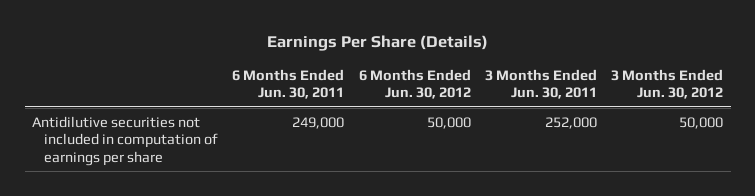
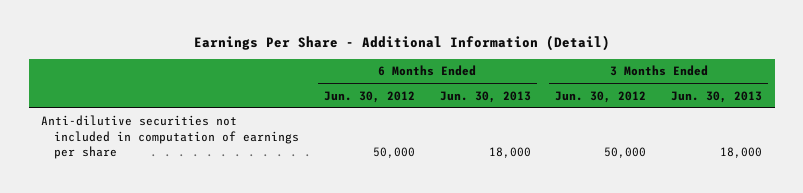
[266,35,488,52] Earnings Per Share (Details) -> [193,35,610,52] Earnings Per Share - Additional Information (Detail)
[232,69,345,100] 6 Months Ended Jun. 30, 2011 -> none
[484,69,597,100] 3 Months Ended Jun. 30, 2011 -> none
none -> [439,90,531,103] Jun. 30, 2013
none -> [671,90,763,103] Jun. 30, 2013
[31,115,218,166] Antidilutive securities not included in computation of earnings per share -> [41,115,299,159] Anti-dilutive securities not included in computation of earnings per share

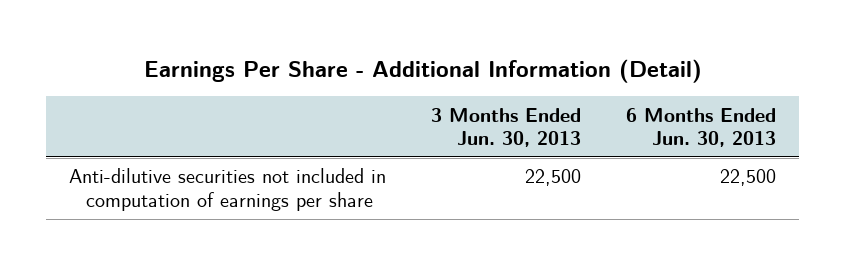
[323,90,415,103] Jun. 30, 2012 -> none
[555,90,647,103] Jun. 30, 2012 -> none
[488,146,531,158] 18,000 -> [720,169,777,187] 22,500
[720,146,763,158] 18,000 -> [525,169,582,187] 22,500

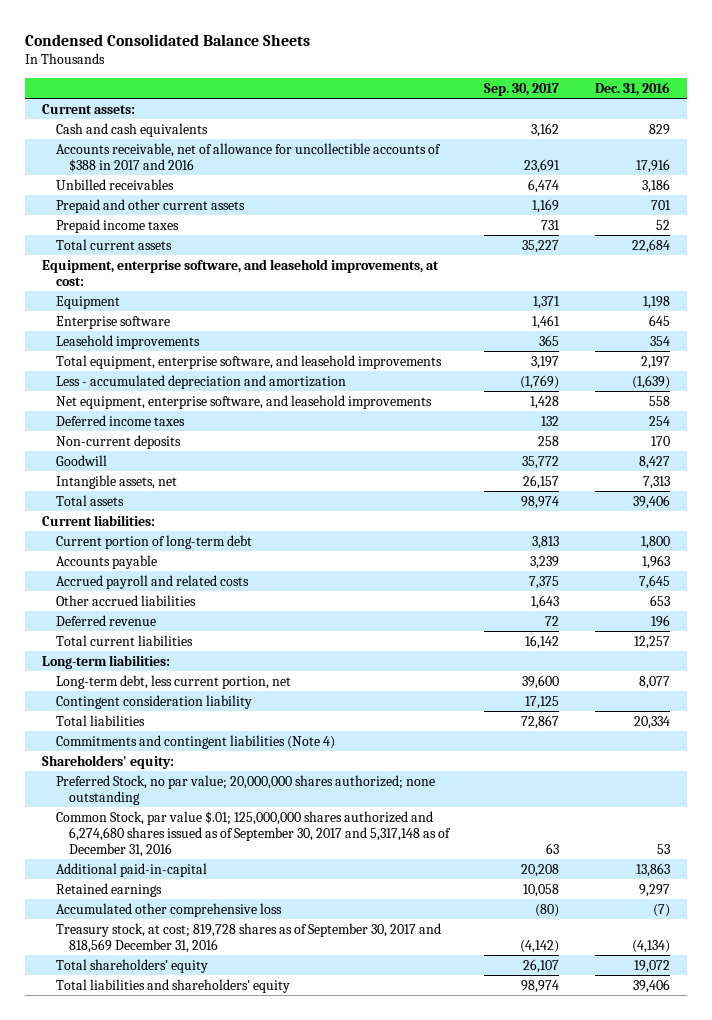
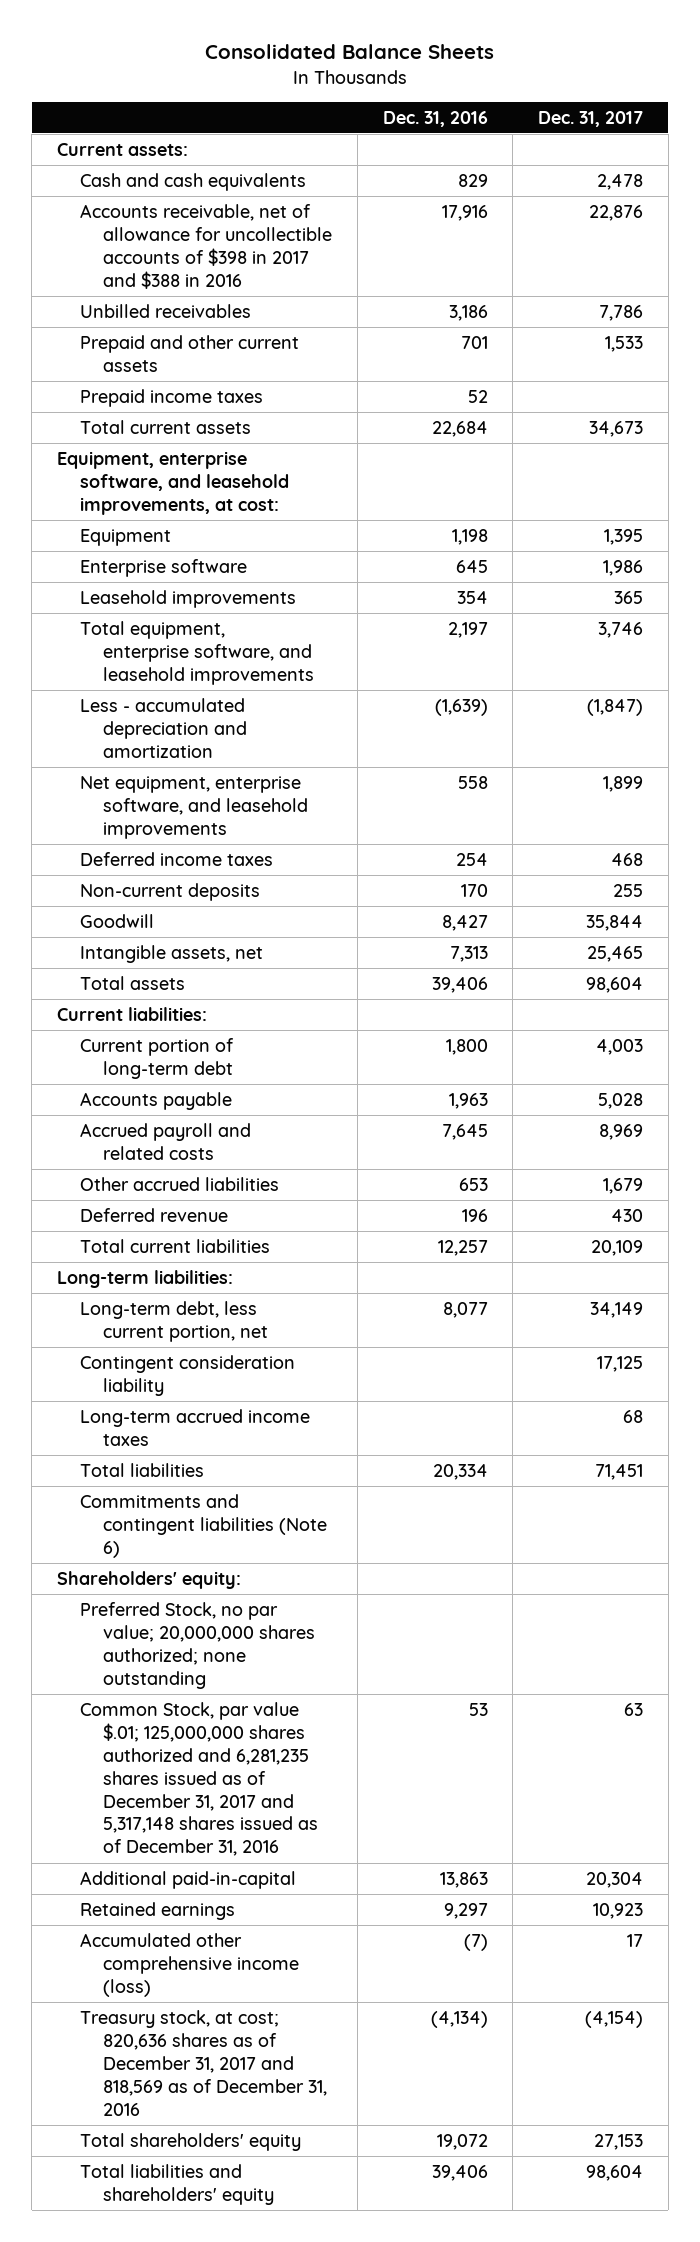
[24,34,310,47] Condensed Consolidated Balance Sheets -> [204,44,494,60] Consolidated Balance Sheets
[484,82,560,96] Sep. 30, 2017 -> none
none -> [537,110,643,127] Dec. 31, 2017
[55,142,441,172] Accounts receivable, net of allowance for uncollectible accounts of $388 in 2017 and 2016 -> [79,203,333,289] Accounts receivable, net of allowance for uncollectible accounts of $398 in 2017 and $388 in 2016
none -> [79,1408,310,1446] Long-term accrued income taxes
[55,734,335,749] Commitments and contingent liabilities (Note 4) -> [79,1493,328,1558] Commitments and contingent liabilities (Note 6)
[55,810,452,857] Common Stock, par value $.01; 125,000,000 shares authorized and 6,274,680 shares issued as of September 30, 2017 and 5,317,148 as of December 31, 2016 -> [79,1701,319,1857] Common Stock, par value $.01; 125,000,000 shares authorized and 6,281,235 shares issued as of December 31, 2017 and 5,317,148 shares issued as of December 31, 2016
[55,902,282,917] Accumulated other comprehensive loss -> [79,1932,300,1997] Accumulated other comprehensive income (loss)
[55,922,441,953] Treasury stock, at cost; 819,728 shares as of September 30, 2017 and 818,569 December 31, 2016 -> [79,2009,328,2116] Treasury stock, at cost; 820,636 shares as of December 31, 2017 and 818,569 as of December 31, 2016

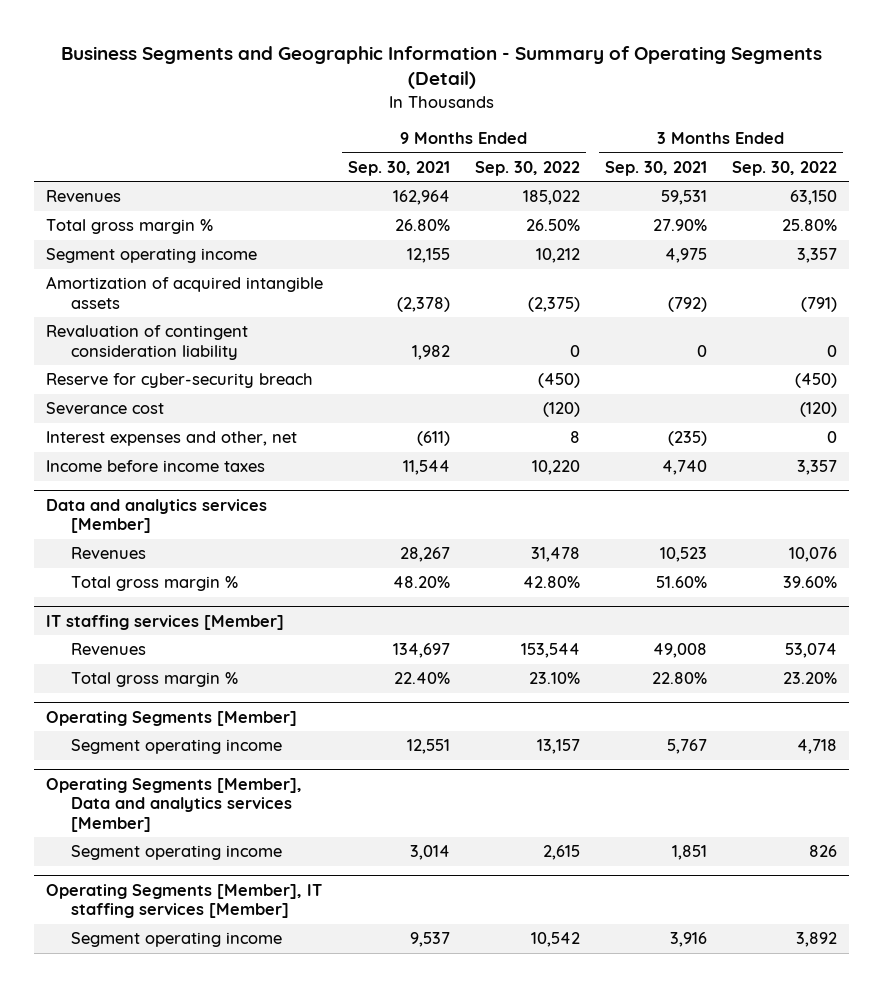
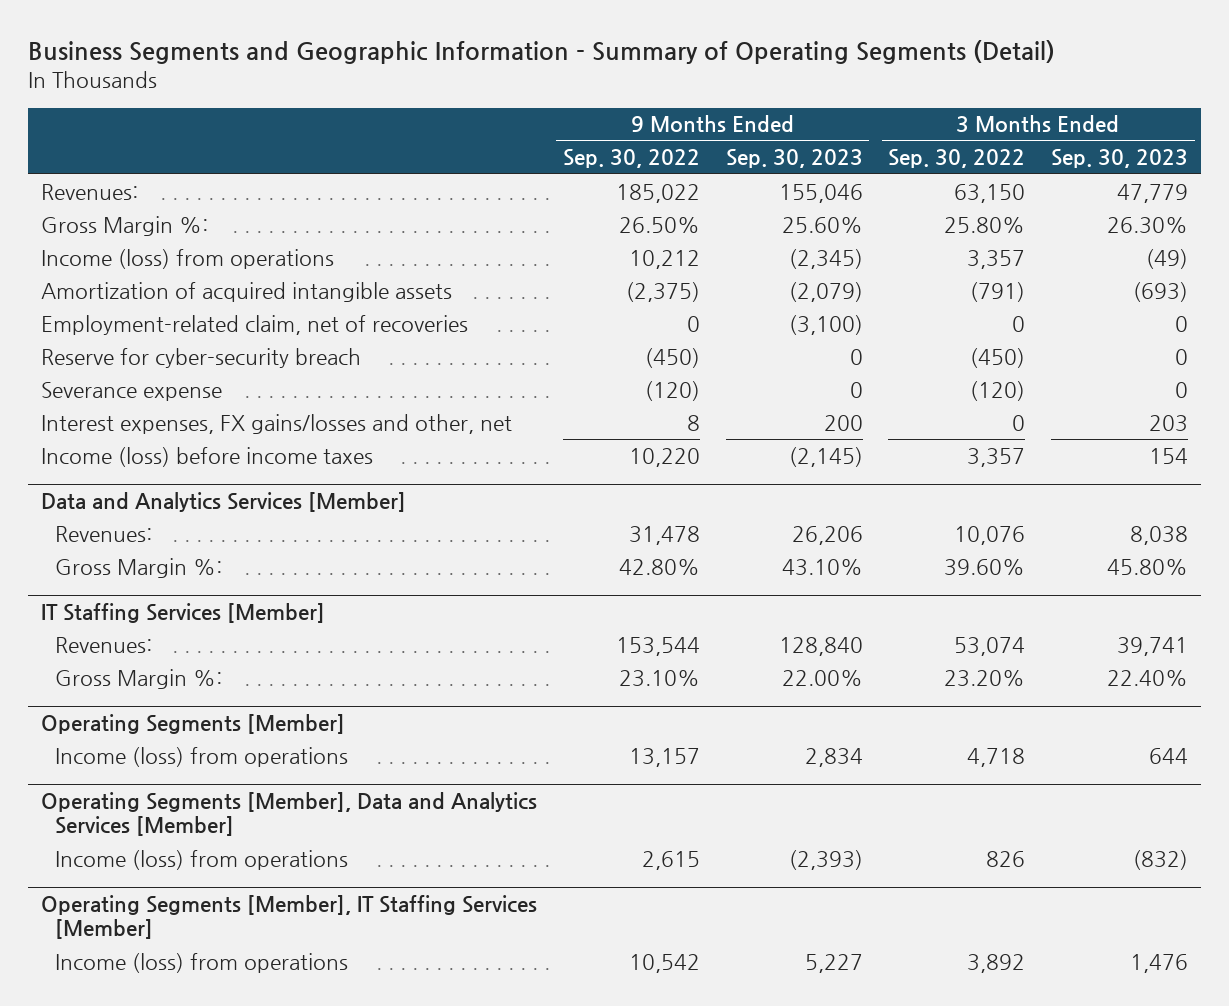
[348,161,451,177] Sep. 30, 2021 -> none
[605,161,708,177] Sep. 30, 2021 -> none
none -> [725,149,863,169] Sep. 30, 2023
none -> [1051,149,1189,169] Sep. 30, 2023
[46,190,122,203] Revenues -> [40,183,138,200] Revenues:
[46,219,214,235] Total gross margin % -> [40,215,208,236] Gross Margin %:
[46,248,258,264] Segment operating income -> [40,248,334,269] Income (loss) from operations
[46,325,249,360] Revaluation of contingent consideration liability -> none
none -> [40,314,468,335] Employment-related claim, net of recoveries
[46,402,165,415] Severance cost -> [40,381,222,401] Severance expense
[46,431,298,447] Interest expenses and other, net -> [40,413,512,434] Interest expenses, FX gains/losses and other, net
[46,460,266,473] Income before income taxes -> [40,446,373,467] Income (loss) before income taxes
[46,498,268,534] Data and analytics services [Member] -> [40,491,406,512] Data and Analytics Services [Member]
[71,547,147,560] Revenues -> [55,525,153,542] Revenues:
[71,576,239,592] Total gross margin % -> [55,557,223,578] Gross Margin %:
[46,614,285,630] IT staffing services [Member] -> [40,602,325,623] IT Staffing Services [Member]
[71,643,147,656] Revenues -> [55,636,153,653] Revenues:
[71,672,239,688] Total gross margin % -> [55,668,223,689] Gross Margin %:
[71,739,283,755] Segment operating income -> [55,746,349,767] Income (loss) from operations
[46,777,303,832] Operating Segments [Member], Data and analytics services [Member] -> [40,791,537,837] Operating Segments [Member], Data and Analytics Services [Member]
[71,845,283,861] Segment operating income -> [55,849,349,870] Income (loss) from operations
[46,883,323,919] Operating Segments [Member], IT staffing services [Member] -> [40,894,537,940] Operating Segments [Member], IT Staffing Services [Member]
[71,932,283,948] Segment operating income -> [55,952,349,973] Income (loss) from operations

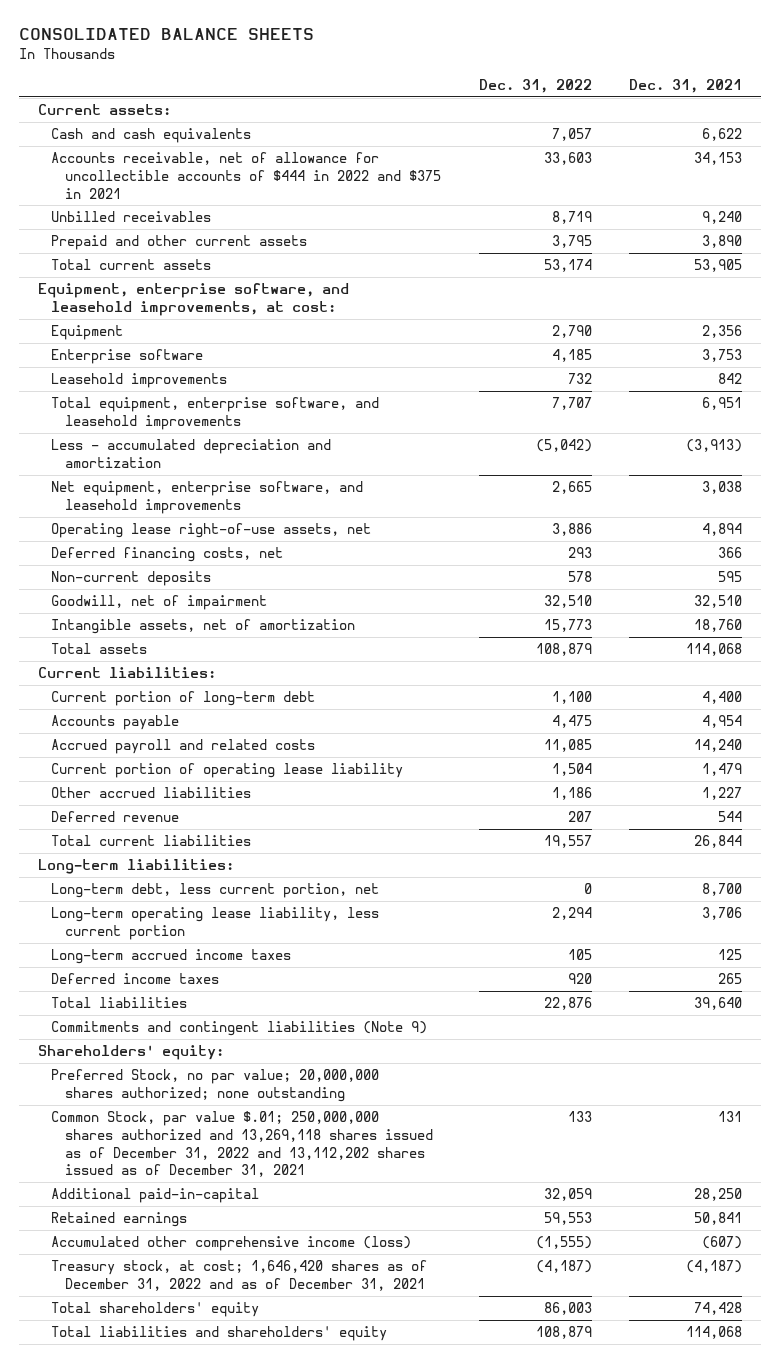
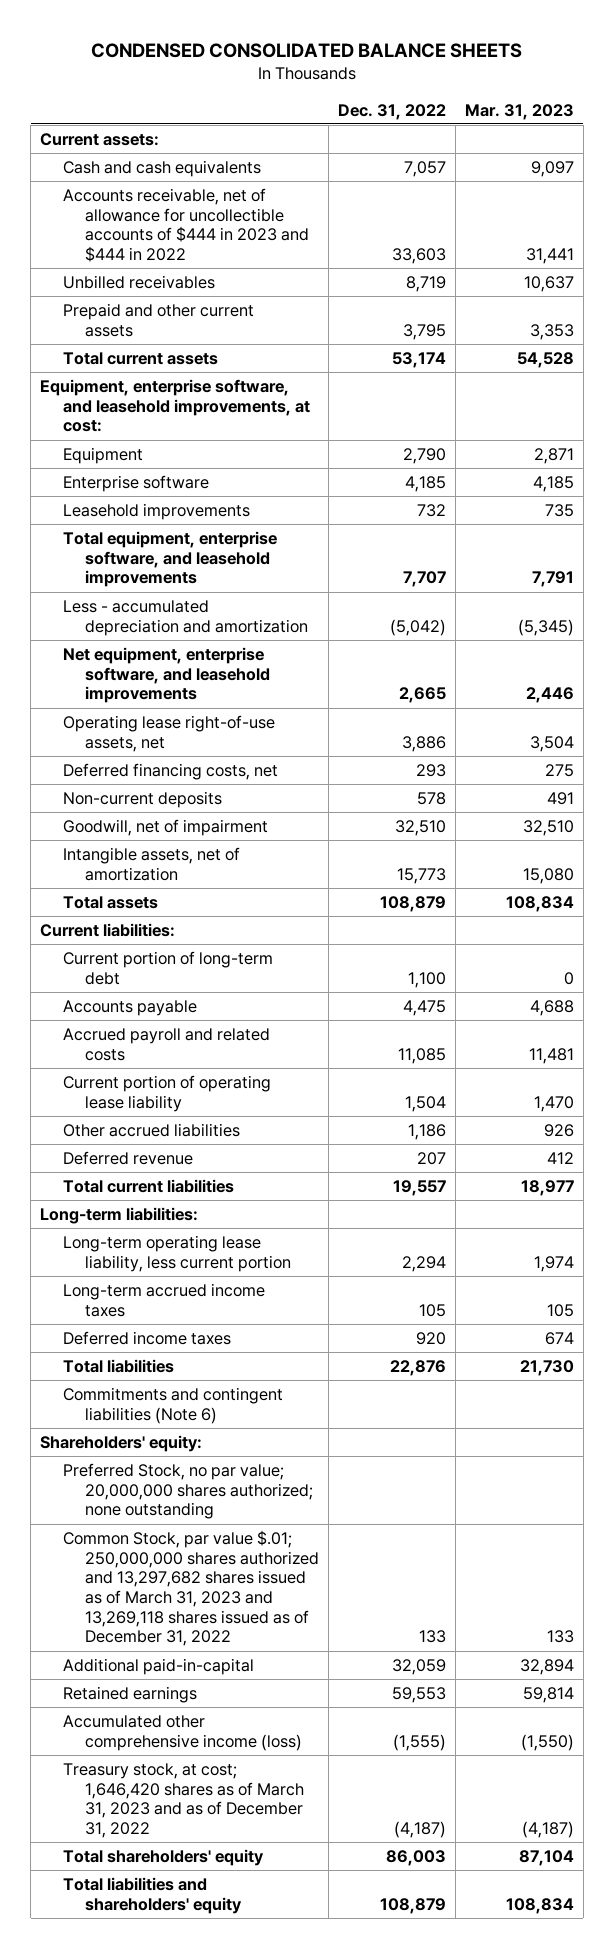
[18,28,314,41] CONSOLIDATED BALANCE SHEETS -> [91,42,523,58] CONDENSED CONSOLIDATED BALANCE SHEETS
[629,78,743,93] Dec. 31, 2021 -> none
none -> [464,103,574,120] Mar. 31, 2023
[51,152,442,199] Accounts receivable, net of allowance for uncollectible accounts of $444 in 2022 and $375 in 2021 -> [62,188,310,263] Accounts receivable, net of allowance for uncollectible accounts of $444 in 2023 and $444 in 2022
[51,883,380,899] Long-term debt, less current portion, net -> none
[51,1021,428,1037] Commitments and contingent liabilities (Note 9) -> [62,1387,283,1424] Commitments and contingent liabilities (Note 6)
[51,1111,434,1178] Common Stock, par value $.01; 250,000,000 shares authorized and 13,269,118 shares issued as of December 31, 2022 and 13,112,202 shares issued as of December 31, 2021 -> [62,1530,320,1647] Common Stock, par value $.01; 250,000,000 shares authorized and 13,297,682 shares issued as of March 31, 2023 and 13,269,118 shares issued as of December 31, 2022
[51,1260,428,1291] Treasury stock, at cost; 1,646,420 shares as of December 31, 2022 and as of December 31, 2021 -> [62,1763,305,1839] Treasury stock, at cost; 1,646,420 shares as of March 31, 2023 and as of December 31, 2022

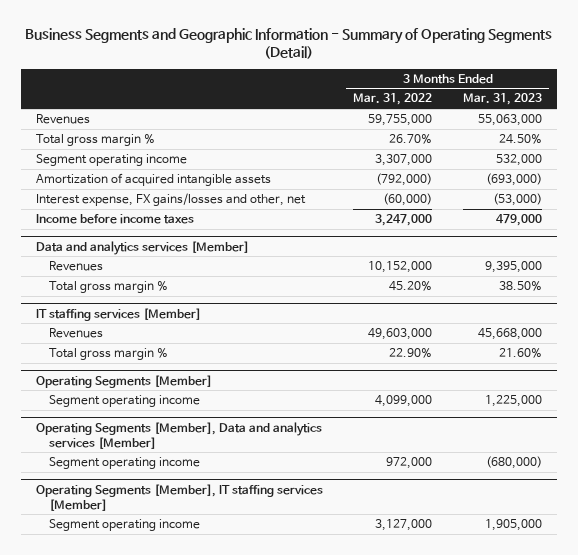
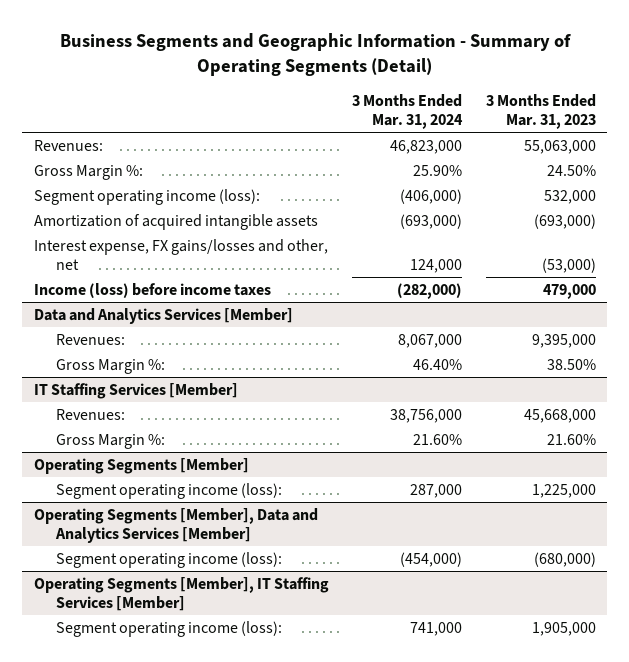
[353,93,433,106] Mar. 31, 2022 -> none
none -> [352,94,464,130] 3 Months Ended Mar. 31, 2024
[36,113,91,124] Revenues -> [33,139,103,151] Revenues:
[36,133,156,146] Total gross margin % -> [33,164,143,180] Gross Margin %:
[36,153,188,166] Segment operating income -> [33,188,260,205] Segment operating income (loss):
[36,213,195,224] Income before income taxes -> [33,282,271,298] Income (loss) before income taxes
[36,240,250,255] Data and analytics services [Member] -> [33,307,293,324] Data and Analytics Services [Member]
[49,260,104,271] Revenues -> [55,333,125,345] Revenues:
[49,280,169,293] Total gross margin % -> [55,358,165,374] Gross Margin %:
[36,307,202,321] IT staffing services [Member] -> [33,382,238,399] IT Staffing Services [Member]
[49,327,104,338] Revenues -> [55,408,125,420] Revenues:
[49,347,169,360] Total gross margin % -> [55,433,165,449] Gross Margin %:
[49,394,201,407] Segment operating income -> [55,482,282,499] Segment operating income (loss):
[36,421,323,449] Operating Segments [Member], Data and analytics services [Member] -> [33,507,318,543] Operating Segments [Member], Data and Analytics Services [Member]
[49,456,201,469] Segment operating income -> [55,551,282,568] Segment operating income (loss):
[36,483,324,511] Operating Segments [Member], IT staffing services [Member] -> [33,576,329,611] Operating Segments [Member], IT Staffing Services [Member]
[49,518,201,531] Segment operating income -> [55,620,282,637] Segment operating income (loss):

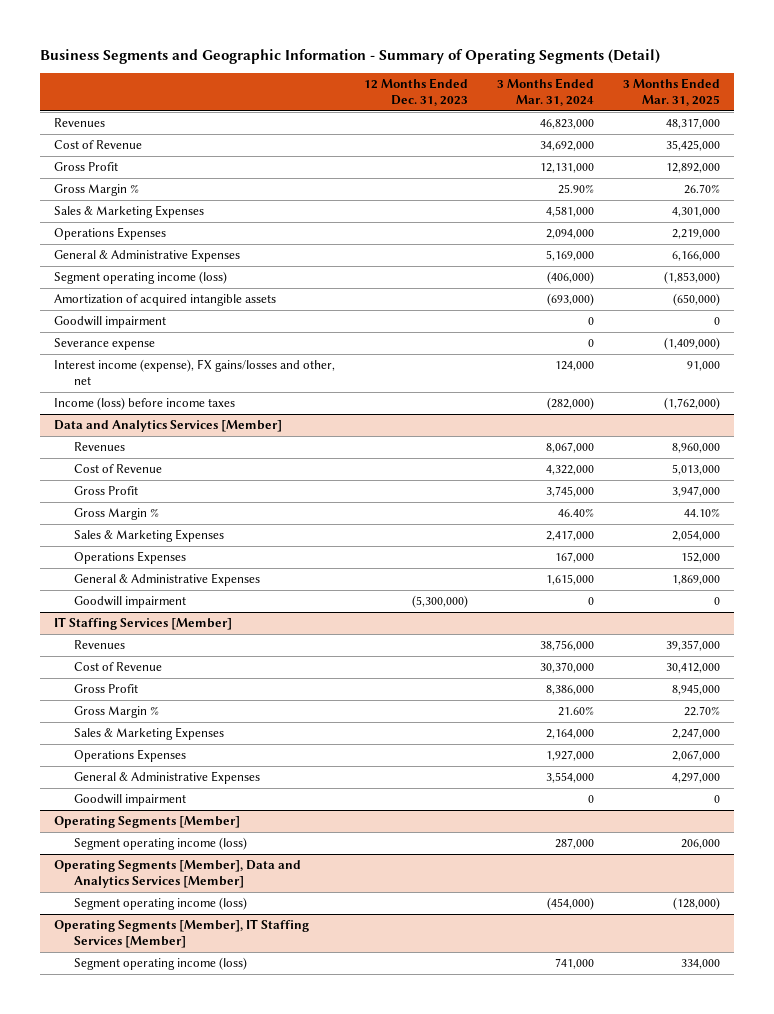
[485,94,596,130] 3 Months Ended Mar. 31, 2023 -> none
none -> [364,78,469,106] 12 Months Ended Dec. 31, 2023
none -> [622,78,720,106] 3 Months Ended Mar. 31, 2025
[33,139,103,151] Revenues: -> [54,118,106,128] Revenues
none -> [54,140,143,150] Cost of Revenue
none -> [54,162,119,172] Gross Profit
[33,164,143,180] Gross Margin %: -> [54,184,140,197] Gross Margin %
none -> [54,205,205,219] Sales & Marketing Expenses
none -> [54,227,167,241] Operations Expenses
none -> [54,249,241,263] General & Administrative Expenses
[33,188,260,205] Segment operating income (loss): -> [54,271,228,285] Segment operating income (loss)
none -> [54,316,167,329] Goodwill impairment
none -> [54,338,156,351] Severance expense
[33,238,328,270] Interest expense, FX gains/losses and other, net -> [54,359,336,385] Interest income (expense), FX gains/losses and other, net
[55,333,125,345] Revenues: -> [74,442,126,452] Revenues
none -> [74,464,163,474] Cost of Revenue
none -> [74,486,139,496] Gross Profit
[55,358,165,374] Gross Margin %: -> [74,508,160,521] Gross Margin %
none -> [74,529,225,543] Sales & Marketing Expenses
none -> [74,551,187,565] Operations Expenses
none -> [74,573,261,587] General & Administrative Expenses
none -> [74,596,187,609] Goodwill impairment
[55,408,125,420] Revenues: -> [74,640,126,650] Revenues
none -> [74,662,163,672] Cost of Revenue
none -> [74,684,139,694] Gross Profit
[55,433,165,449] Gross Margin %: -> [74,706,160,719] Gross Margin %
none -> [74,727,225,741] Sales & Marketing Expenses
none -> [74,749,187,763] Operations Expenses
none -> [74,771,261,785] General & Administrative Expenses
none -> [74,794,187,807] Goodwill impairment
[55,482,282,499] Segment operating income (loss): -> [74,837,248,851] Segment operating income (loss)
[55,551,282,568] Segment operating income (loss): -> [74,897,248,911] Segment operating income (loss)
[55,620,282,637] Segment operating income (loss): -> [74,957,248,971] Segment operating income (loss)

